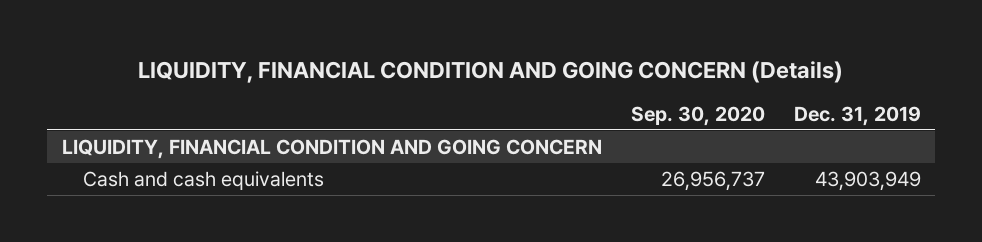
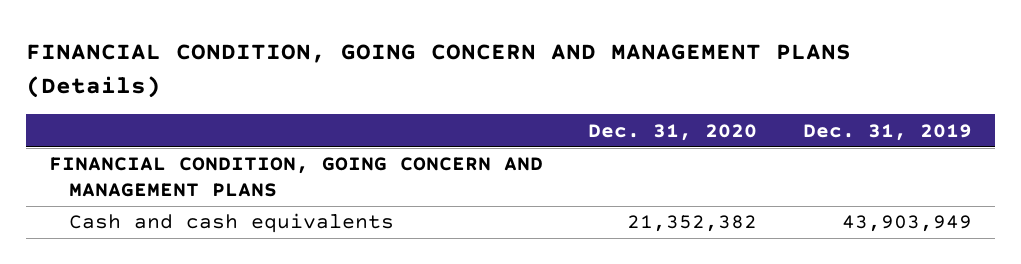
[138,60,844,83] LIQUIDITY, FINANCIAL CONDITION AND GOING CONCERN (Details) -> [26,44,852,98] FINANCIAL CONDITION, GOING CONCERN AND MANAGEMENT PLANS (Details)
[630,105,765,126] Sep. 30, 2020 -> none
none -> [588,123,758,141] Dec. 31, 2020
[61,138,602,159] LIQUIDITY, FINANCIAL CONDITION AND GOING CONCERN -> [48,157,543,197] FINANCIAL CONDITION, GOING CONCERN AND MANAGEMENT PLANS

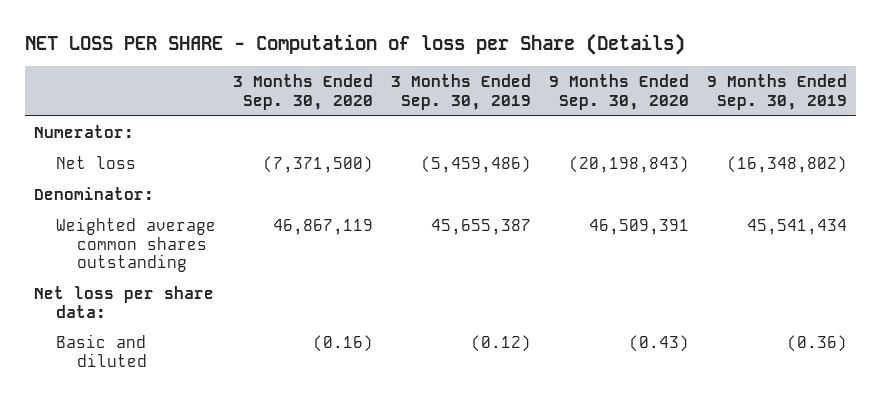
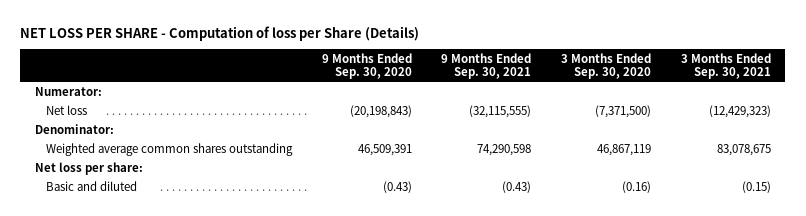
[391,74,532,110] 3 Months Ended Sep. 30, 2019 -> none
[706,74,847,110] 9 Months Ended Sep. 30, 2019 -> none
none -> [441,52,532,80] 9 Months Ended Sep. 30, 2021
none -> [680,52,771,80] 3 Months Ended Sep. 30, 2021
[34,286,215,318] Net loss per share data: -> [35,161,144,175] Net loss per share:

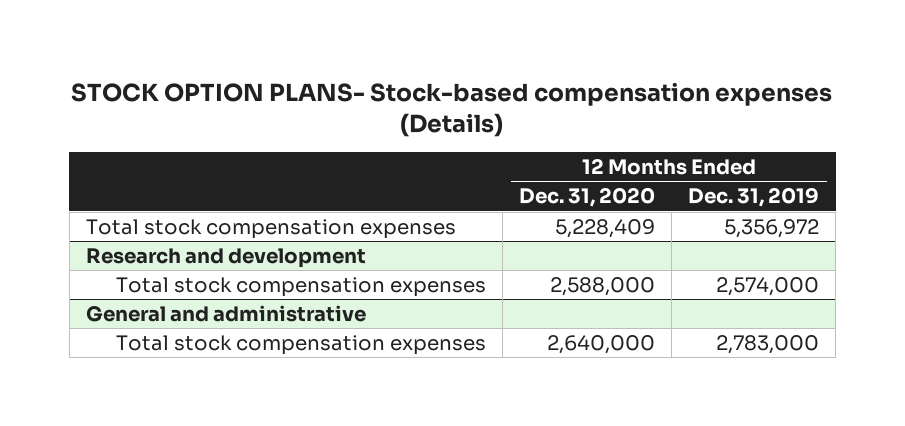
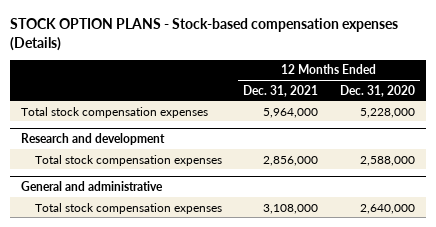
[71,81,833,138] STOCK OPTION PLANS- Stock-based compensation expenses (Details) -> [9,17,398,51] STOCK OPTION PLANS - Stock-based compensation expenses (Details)
[688,187,820,208] Dec. 31, 2019 -> none
none -> [243,84,319,97] Dec. 31, 2021
[554,218,655,238] 5,228,409 -> [359,107,415,118] 5,228,000

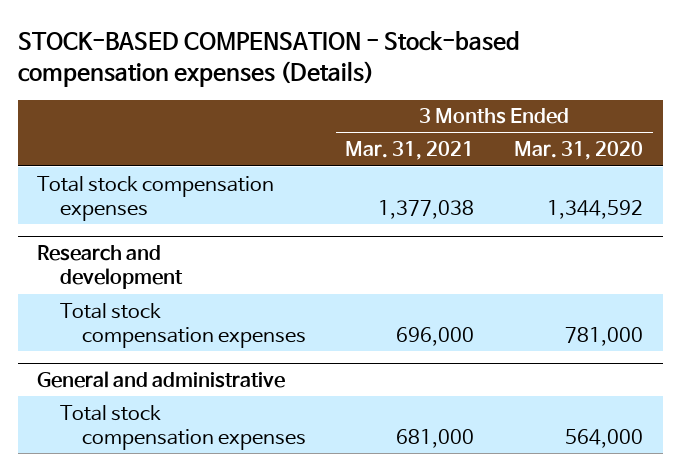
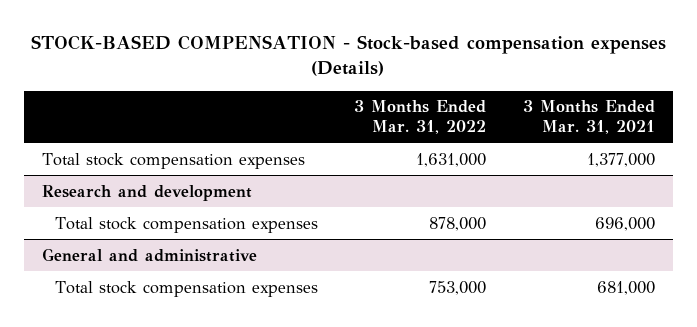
[513,141,643,161] Mar. 31, 2020 -> none
none -> [354,100,487,134] 3 Months Ended Mar. 31, 2022
[378,200,475,220] 1,377,038 -> [586,152,655,167] 1,377,000

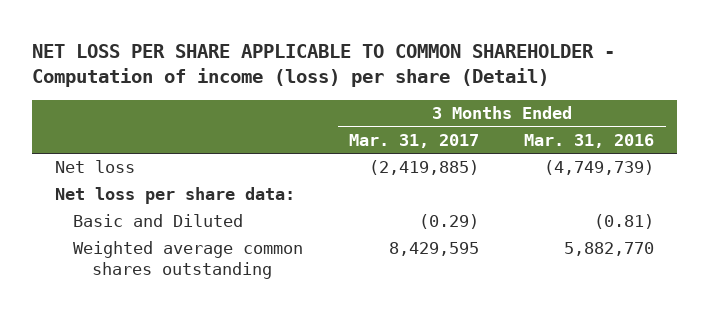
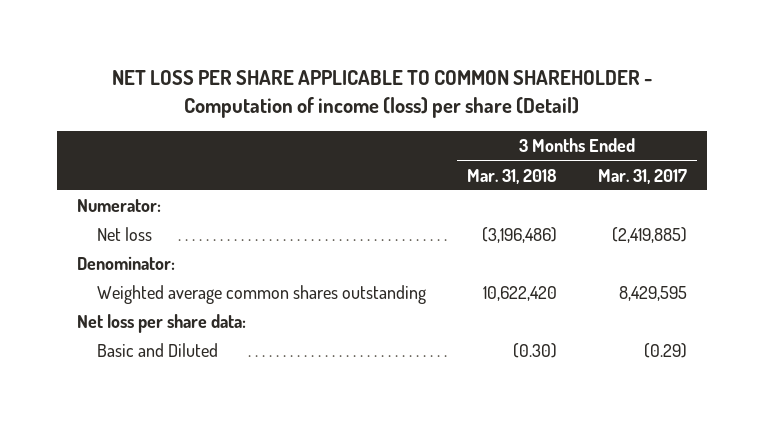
[524,133,655,148] Mar. 31, 2016 -> none
none -> [467,168,558,184] Mar. 31, 2018
none -> [77,199,162,213] Numerator:
none -> [77,256,176,271] Denominator:
[73,241,304,279] Weighted average common shares outstanding -> [97,285,427,305] Weighted average common shares outstanding

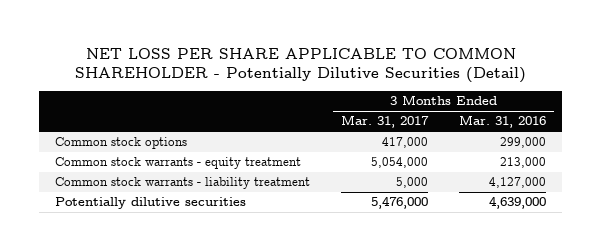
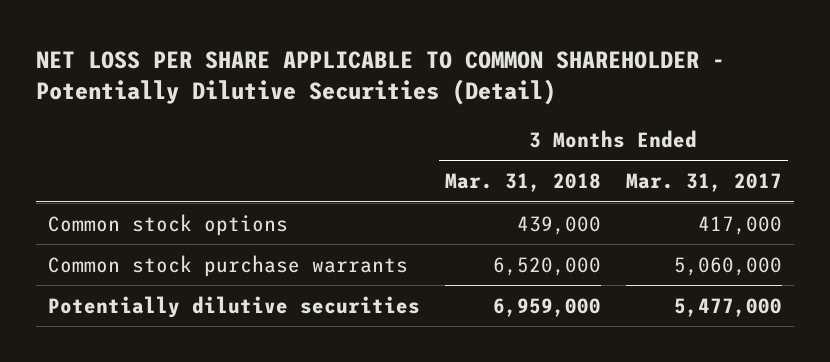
[459,115,547,129] Mar. 31, 2016 -> none
none -> [444,173,601,193] Mar. 31, 2018
[54,177,310,190] Common stock warrants - liability treatment -> none
[54,157,301,170] Common stock warrants - equity treatment -> [48,254,409,277] Common stock purchase warrants
[371,157,429,169] 5,054,000 -> [673,256,782,276] 5,060,000
[371,196,429,210] 5,476,000 -> [673,297,782,317] 5,477,000

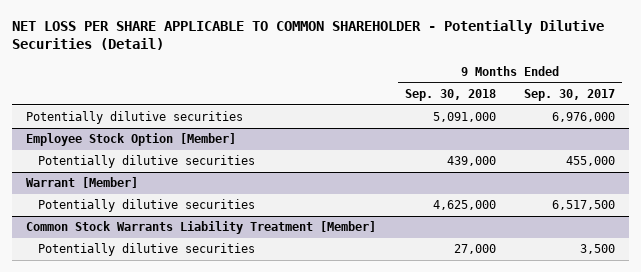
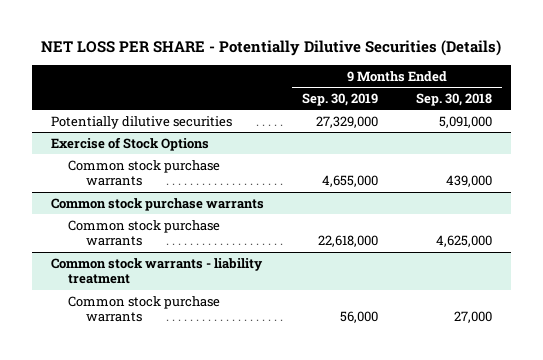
[12,19,605,50] NET LOSS PER SHARE APPLICABLE TO COMMON SHAREHOLDER - Potentially Dilutive Securities (Detail) -> [41,39,502,56] NET LOSS PER SHARE - Potentially Dilutive Securities (Details)
[523,89,615,102] Sep. 30, 2017 -> none
none -> [301,93,378,107] Sep. 30, 2019
[38,243,256,257] Potentially dilutive securities -> none
[26,133,237,147] Employee Stock Option [Member] -> [50,136,209,151] Exercise of Stock Options
[38,155,256,169] Potentially dilutive securities -> [68,159,221,187] Common stock purchase warrants
[26,177,139,189] Warrant [Member] -> [50,197,264,211] Common stock purchase warrants
[38,199,256,213] Potentially dilutive securities -> [68,219,221,247] Common stock purchase warrants
[26,221,377,235] Common Stock Warrants Liability Treatment [Member] -> [50,257,263,285] Common stock warrants - liability treatment
none -> [68,295,221,323] Common stock purchase warrants

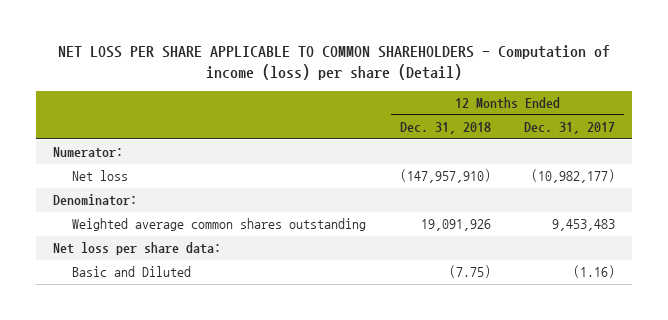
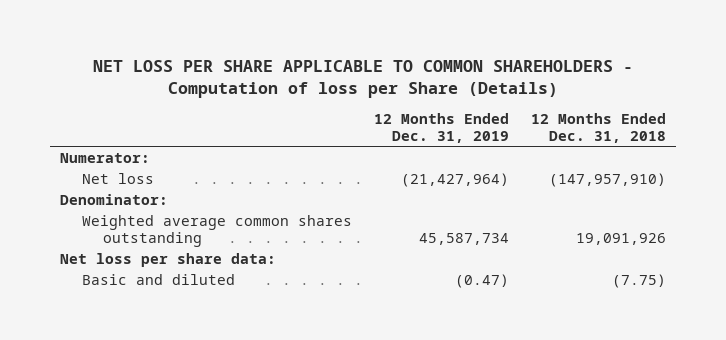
[57,45,610,81] NET LOSS PER SHARE APPLICABLE TO COMMON SHAREHOLDERS - Computation of income (loss) per share (Detail) -> [92,59,633,98] NET LOSS PER SHARE APPLICABLE TO COMMON SHAREHOLDERS - Computation of loss per Share (Details)
[524,122,616,135] Dec. 31, 2017 -> none
none -> [373,112,509,143] 12 Months Ended Dec. 31, 2019
[72,266,192,278] Basic and Diluted -> [81,273,235,285] Basic and diluted

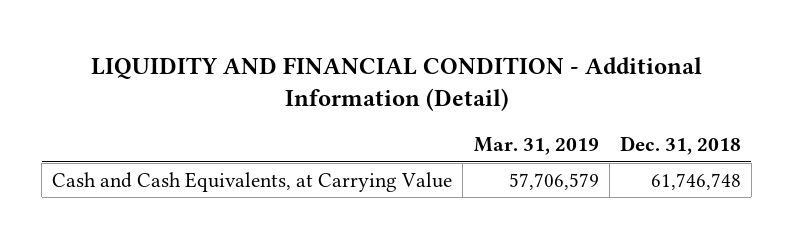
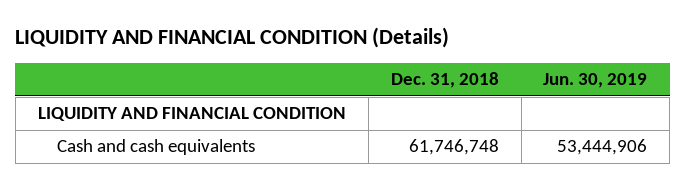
[90,56,702,112] LIQUIDITY AND FINANCIAL CONDITION - Additional Information (Detail) -> [15,27,450,49] LIQUIDITY AND FINANCIAL CONDITION (Details)
[473,137,599,156] Mar. 31, 2019 -> none
none -> [543,73,648,89] Jun. 30, 2019
none -> [37,107,346,122] LIQUIDITY AND FINANCIAL CONDITION
[52,171,453,192] Cash and Cash Equivalents, at Carrying Value -> [56,139,255,156] Cash and cash equivalents

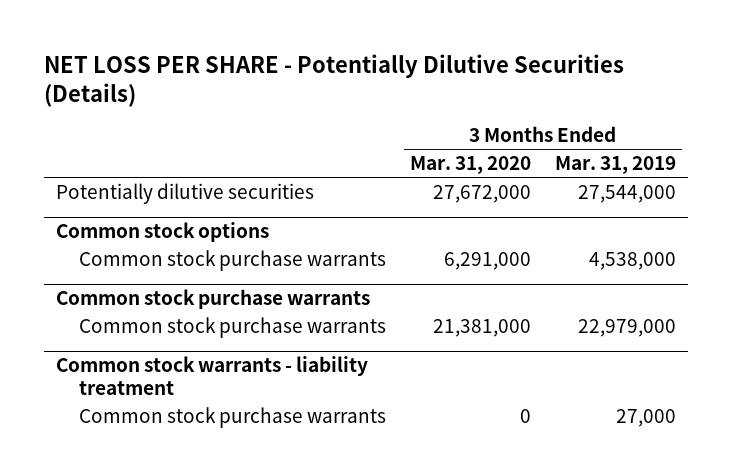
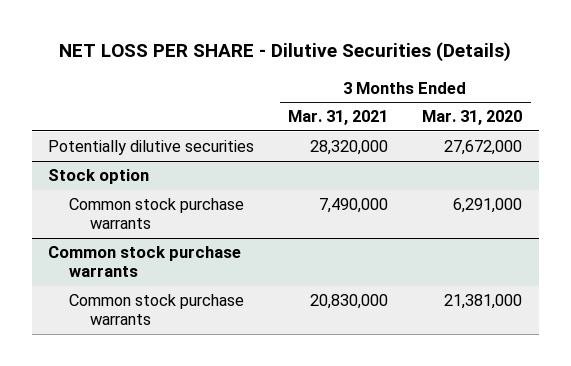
[43,53,624,108] NET LOSS PER SHARE - Potentially Dilutive Securities (Details) -> [59,42,512,63] NET LOSS PER SHARE - Dilutive Securities (Details)
[554,156,676,175] Mar. 31, 2019 -> none
none -> [288,110,389,126] Mar. 31, 2021
[55,222,269,243] Common stock options -> [48,169,150,185] Stock option
[55,356,368,395] Common stock warrants - liability treatment -> none
[78,406,386,428] Common stock purchase warrants -> none

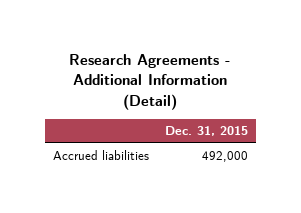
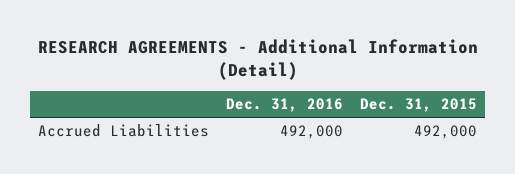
[69,53,232,110] Research Agreements - Additional Information (Detail) -> [37,38,478,80] RESEARCH AGREEMENTS - Additional Information (Detail)
none -> [226,98,344,113] Dec. 31, 2016
[52,150,149,161] Accrued liabilities -> [38,124,210,138] Accrued Liabilities

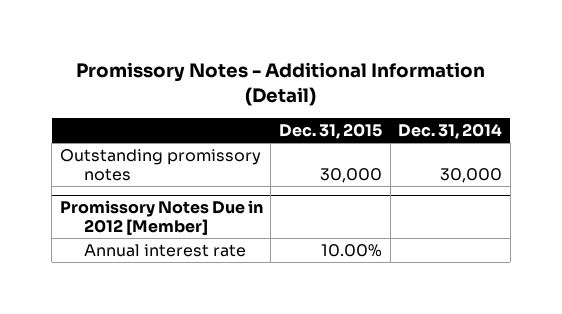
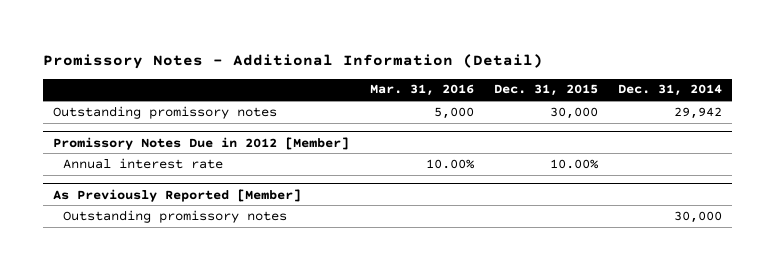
none -> [369,84,474,97] Mar. 31, 2016
[440,167,503,183] 30,000 -> [674,106,723,119] 29,942
none -> [53,188,302,202] As Previously Reported [Member]
none -> [63,209,288,223] Outstanding promissory notes

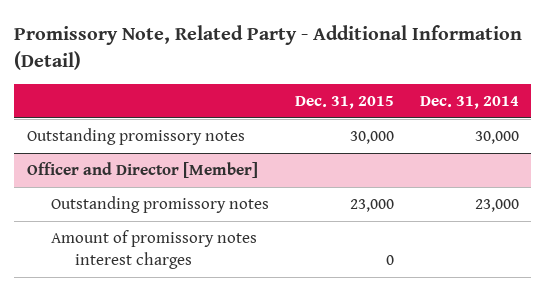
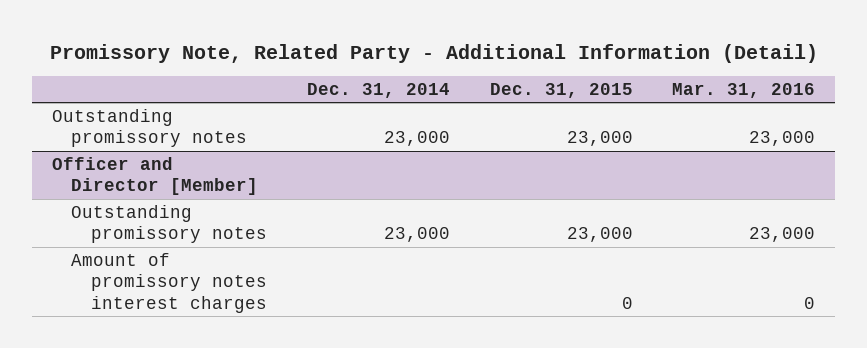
none -> [672,82,816,98] Mar. 31, 2016
[349,131,394,145] 30,000 -> [566,131,633,147] 23,000
[474,131,519,145] 30,000 -> [383,131,450,147] 23,000

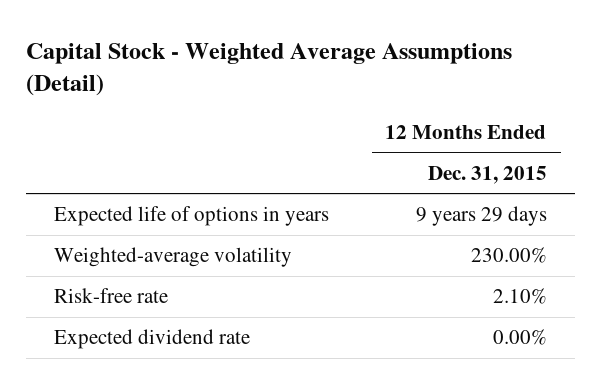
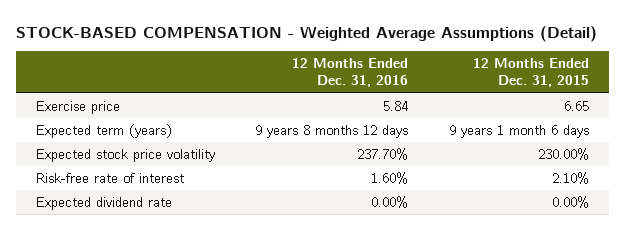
[26,42,513,96] Capital Stock - Weighted Average Assumptions (Detail) -> [16,25,598,42] STOCK-BASED COMPENSATION - Weighted Average Assumptions (Detail)
none -> [292,58,409,88] 12 Months Ended Dec. 31, 2016
none -> [36,100,121,114] Exercise price
[54,206,330,227] Expected life of options in years -> [36,123,173,138] Expected term (years)
[415,206,547,227] 9 years 29 days -> [448,124,589,138] 9 years 1 month 6 days
[54,247,293,268] Weighted-average volatility -> [36,148,216,162] Expected stock price volatility
[54,288,169,304] Risk-free rate -> [36,172,185,183] Risk-free rate of interest

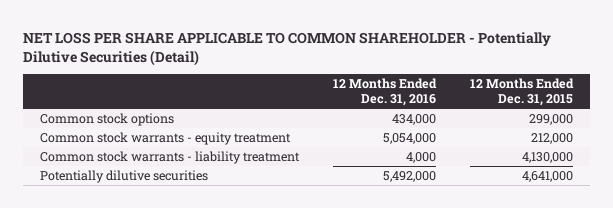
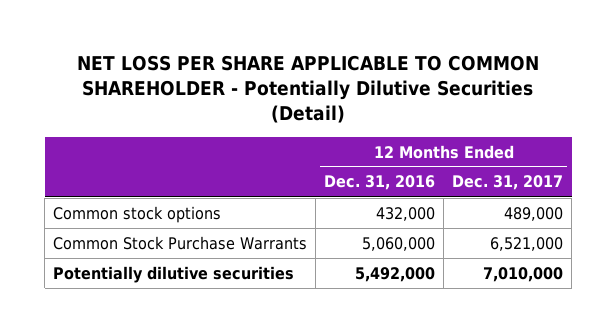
[469,78,574,106] 12 Months Ended Dec. 31, 2015 -> none
none -> [452,175,564,191] Dec. 31, 2017
[40,151,301,165] Common stock warrants - liability treatment -> none
[391,114,436,126] 434,000 -> [376,206,436,221] 432,000
[40,132,292,146] Common stock warrants - equity treatment -> [53,235,308,250] Common Stock Purchase Warrants
[382,133,436,145] 5,054,000 -> [362,236,436,251] 5,060,000

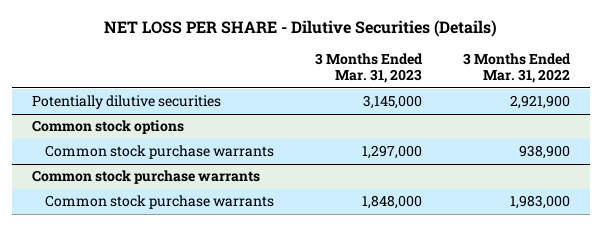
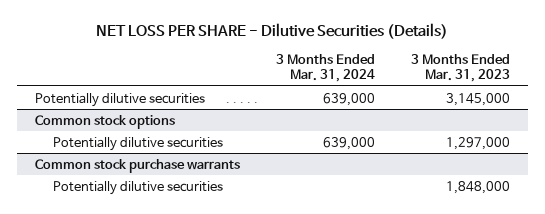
[462,53,571,84] 3 Months Ended Mar. 31, 2022 -> none
none -> [275,54,375,83] 3 Months Ended Mar. 31, 2024
[45,145,275,160] Common stock purchase warrants -> [53,136,224,151] Potentially dilutive securities
[45,195,275,210] Common stock purchase warrants -> [53,180,224,195] Potentially dilutive securities

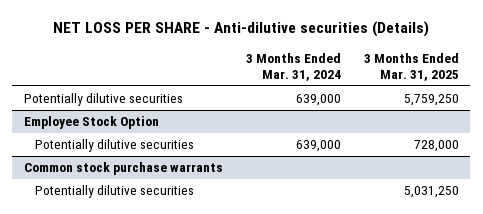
[96,23,449,40] NET LOSS PER SHARE - Dilutive Securities (Details) -> [53,21,430,38] NET LOSS PER SHARE - Anti-dilutive securities (Details)
[411,54,511,83] 3 Months Ended Mar. 31, 2023 -> none
none -> [363,53,459,82] 3 Months Ended Mar. 31, 2025
[34,114,175,129] Common stock options -> [23,116,159,130] Employee Stock Option

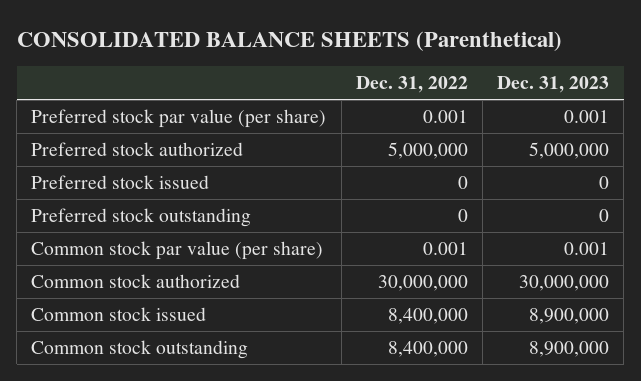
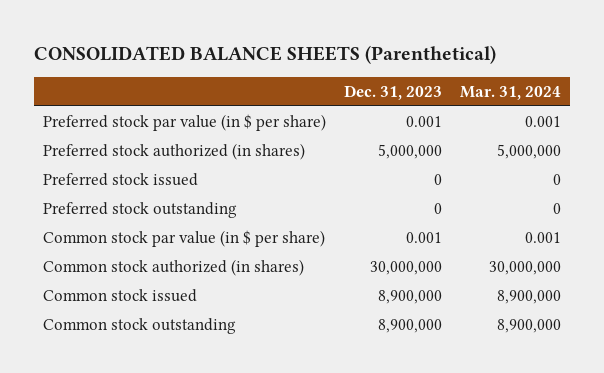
[355,76,468,94] Dec. 31, 2022 -> none
none -> [460,85,562,100] Mar. 31, 2024
[31,108,327,128] Preferred stock par value (per share) -> [42,113,326,131] Preferred stock par value (in $ per share)
[31,141,244,156] Preferred stock authorized -> [42,142,305,160] Preferred stock authorized (in shares)
[31,240,324,260] Common stock par value (per share) -> [42,229,325,247] Common stock par value (in $ per share)
[31,273,241,288] Common stock authorized -> [42,258,304,276] Common stock authorized (in shares)

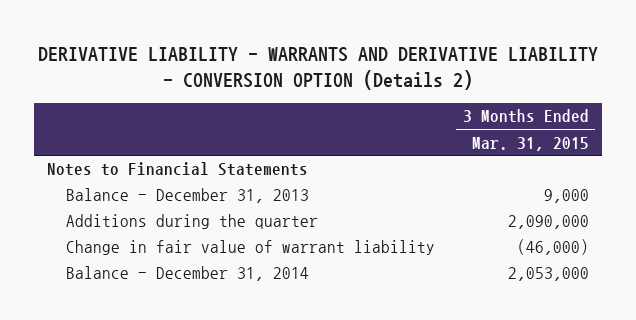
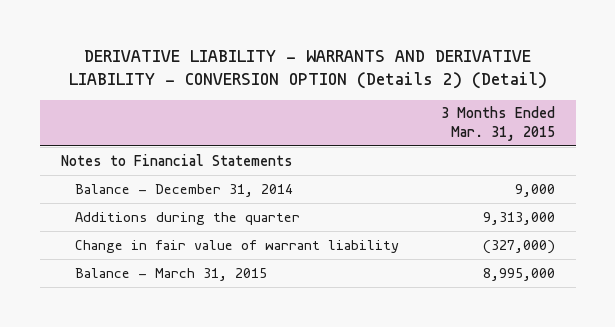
[37,46,598,90] DERIVATIVE LIABILITY - WARRANTS AND DERIVATIVE LIABILITY - CONVERSION OPTION (Details 2) -> [68,50,547,89] DERIVATIVE LIABILITY - WARRANTS AND DERIVATIVE LIABILITY - CONVERSION OPTION (Details 2) (Detail)
[66,188,310,204] Balance - December 31, 2013 -> [74,183,293,197] Balance - December 31, 2014
[507,215,589,230] 2,090,000 -> [482,211,555,225] 9,313,000
[516,239,589,256] (46,000) -> [482,239,555,254] (327,000)
[66,266,310,282] Balance - December 31, 2014 -> [74,267,267,281] Balance - March 31, 2015
[507,267,589,282] 2,053,000 -> [482,267,555,281] 8,995,000

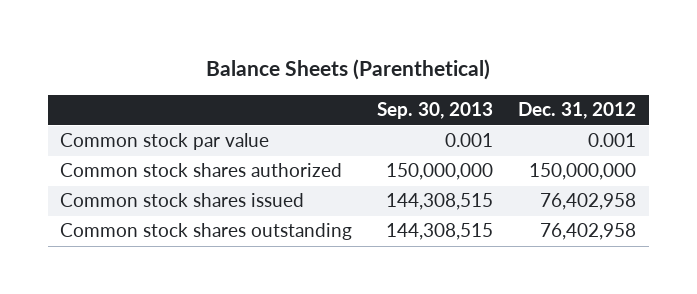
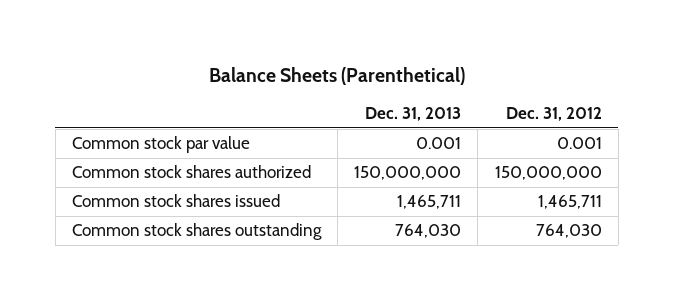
[377,102,494,120] Sep. 30, 2013 -> none
none -> [365,107,462,122] Dec. 31, 2013
[540,193,637,211] 76,402,958 -> [537,195,602,210] 1,465,711
[540,223,637,241] 76,402,958 -> [535,224,602,239] 764,030

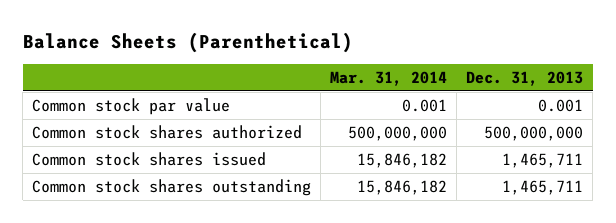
[505,107,602,122] Dec. 31, 2012 -> none
none -> [330,70,448,86] Mar. 31, 2014
[354,166,462,181] 150,000,000 -> [484,126,584,142] 500,000,000
[395,224,462,239] 764,030 -> [502,180,584,196] 1,465,711

